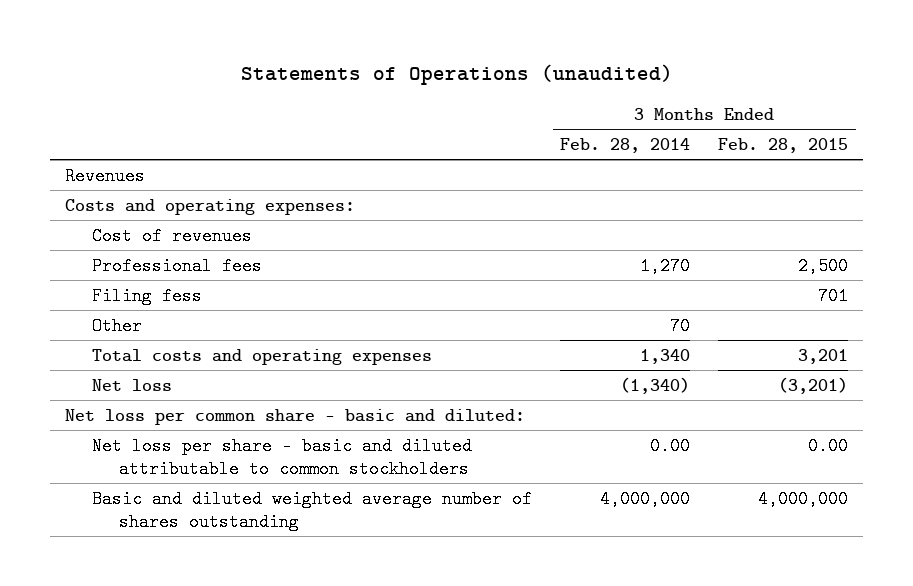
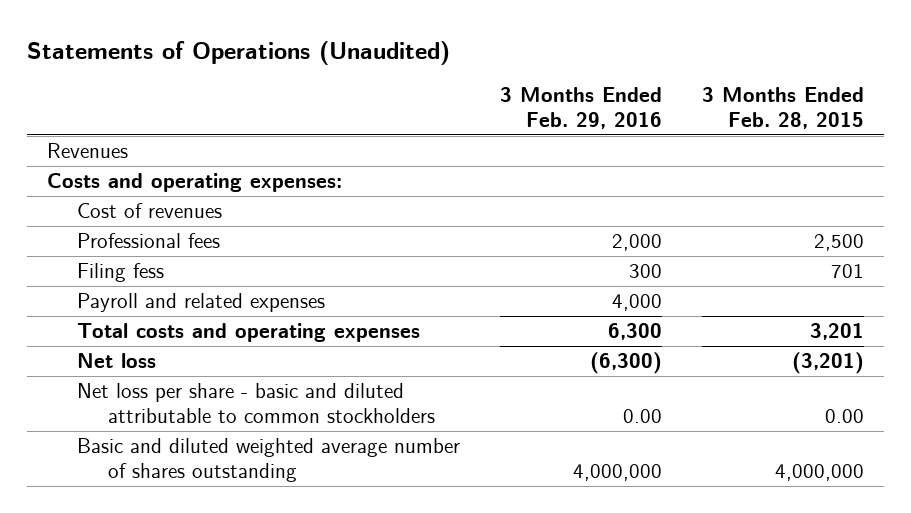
[240,64,673,86] Statements of Operations (unaudited) -> [27,41,451,66] Statements of Operations (Unaudited)
[560,138,691,154] Feb. 28, 2014 -> none
none -> [500,87,663,130] 3 Months Ended Feb. 29, 2016
[91,316,142,335] Other -> [77,293,326,313] Payroll and related expenses
[64,408,525,425] Net loss per common share - basic and diluted: -> none

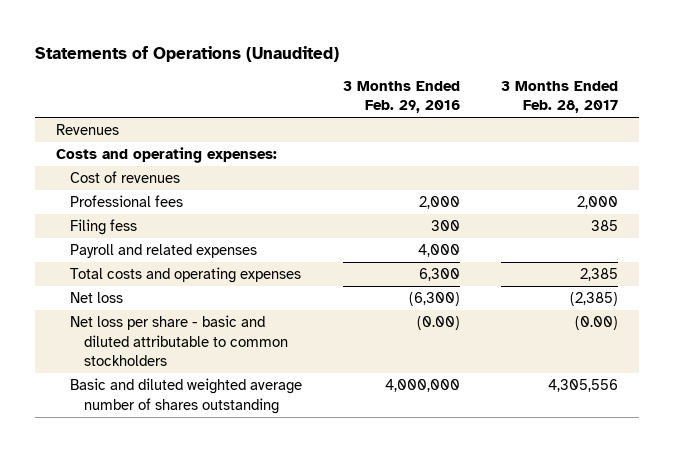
[701,87,864,130] 3 Months Ended Feb. 28, 2015 -> none
none -> [501,80,619,114] 3 Months Ended Feb. 28, 2017
[623,408,663,423] 0.00 -> [416,316,460,331] (0.00)

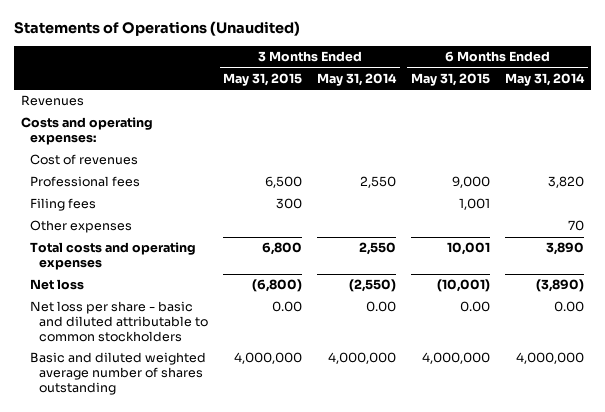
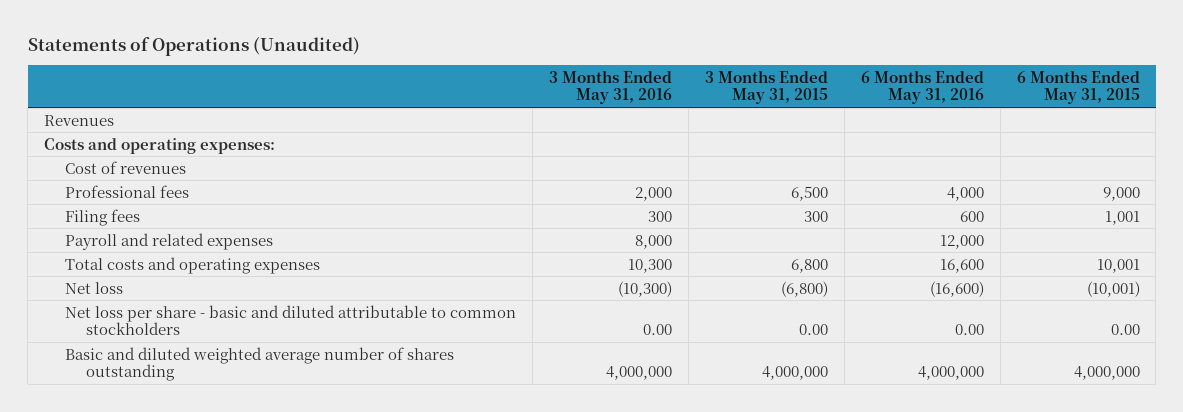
[317,73,398,87] May 31, 2014 -> none
[505,73,586,87] May 31, 2014 -> none
none -> [548,69,672,105] 3 Months Ended May 31, 2016
none -> [860,69,984,105] 6 Months Ended May 31, 2016
[30,220,133,234] Other expenses -> [65,232,274,250] Payroll and related expenses

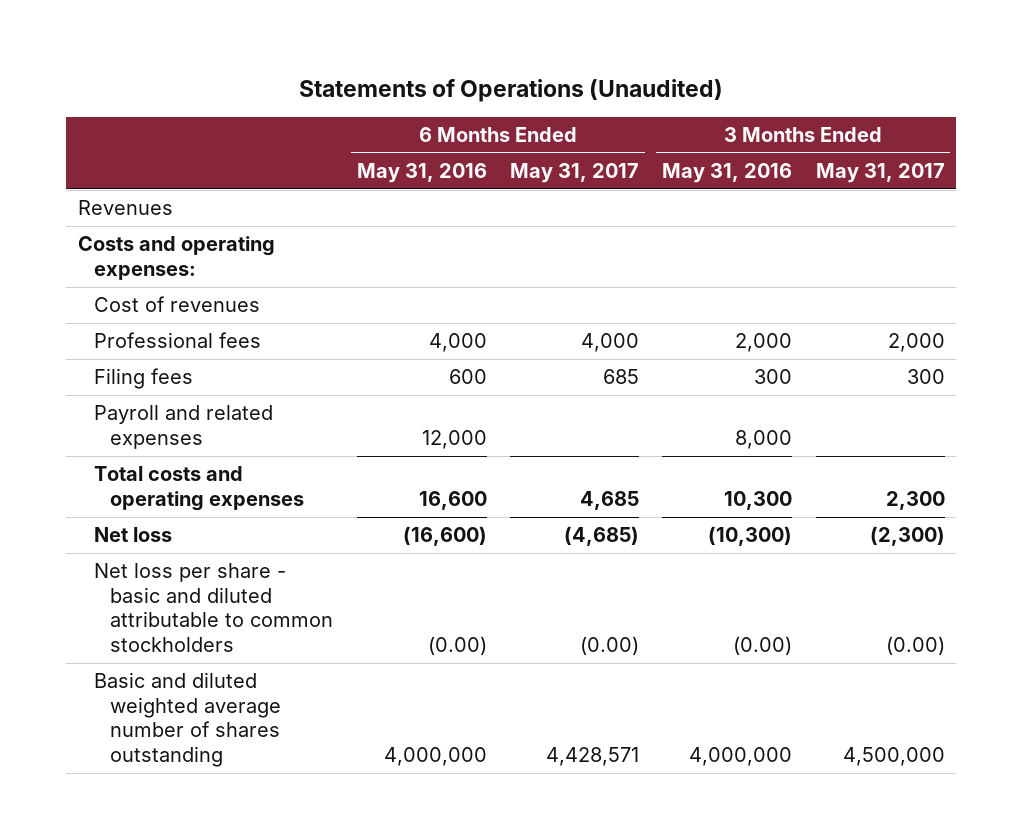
[704,69,828,105] 3 Months Ended May 31, 2015 -> none
[1016,69,1140,105] 6 Months Ended May 31, 2015 -> none
none -> [509,163,639,184] May 31, 2017
none -> [815,163,945,184] May 31, 2017
[642,324,672,336] 0.00 -> [733,636,793,656] (0.00)
[954,324,984,336] 0.00 -> [427,636,487,656] (0.00)

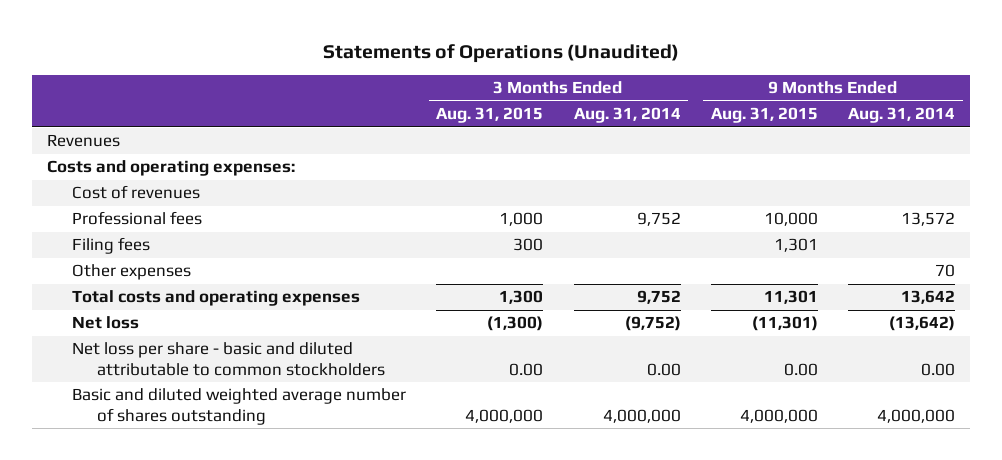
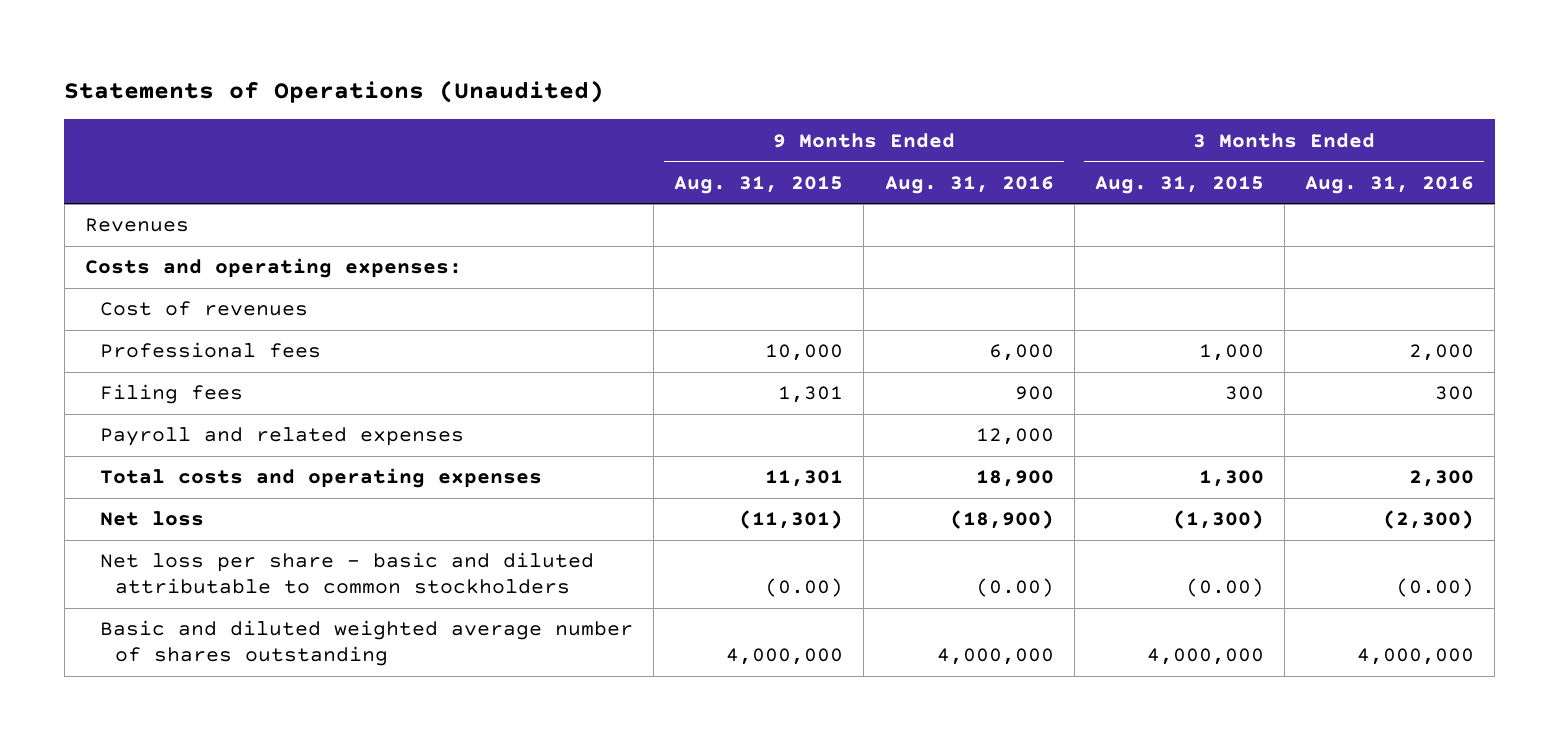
[573,107,681,124] Aug. 31, 2014 -> none
[848,107,956,124] Aug. 31, 2014 -> none
none -> [884,175,1054,194] Aug. 31, 2016
none -> [1305,175,1475,194] Aug. 31, 2016
[71,264,191,281] Other expenses -> [100,427,465,447] Payroll and related expenses
[509,363,544,377] 0.00 -> [1185,578,1264,598] (0.00)
[783,363,818,377] 0.00 -> [765,578,844,598] (0.00)

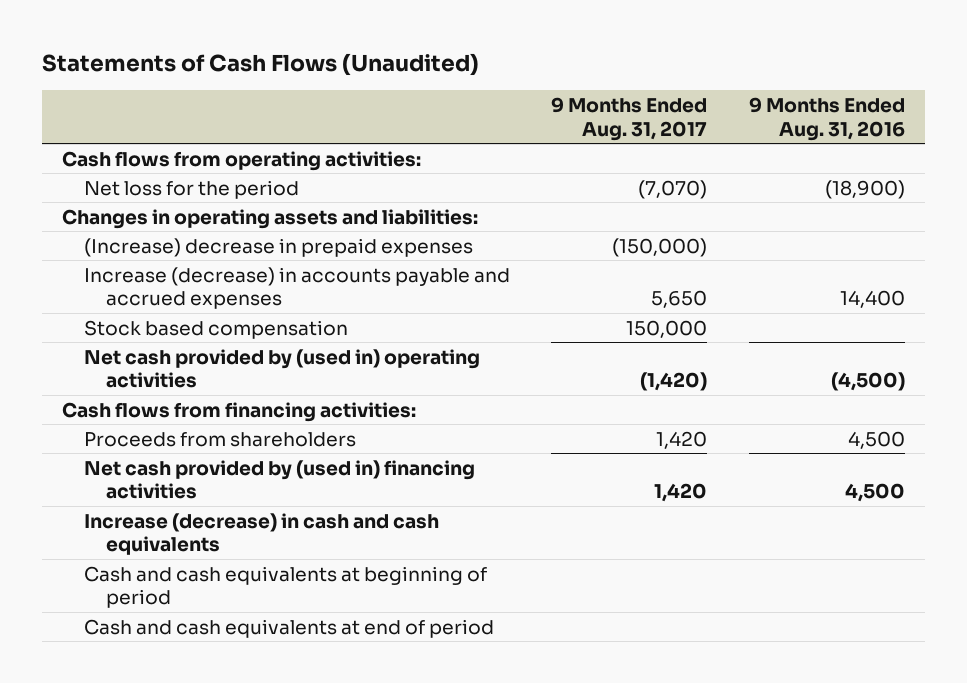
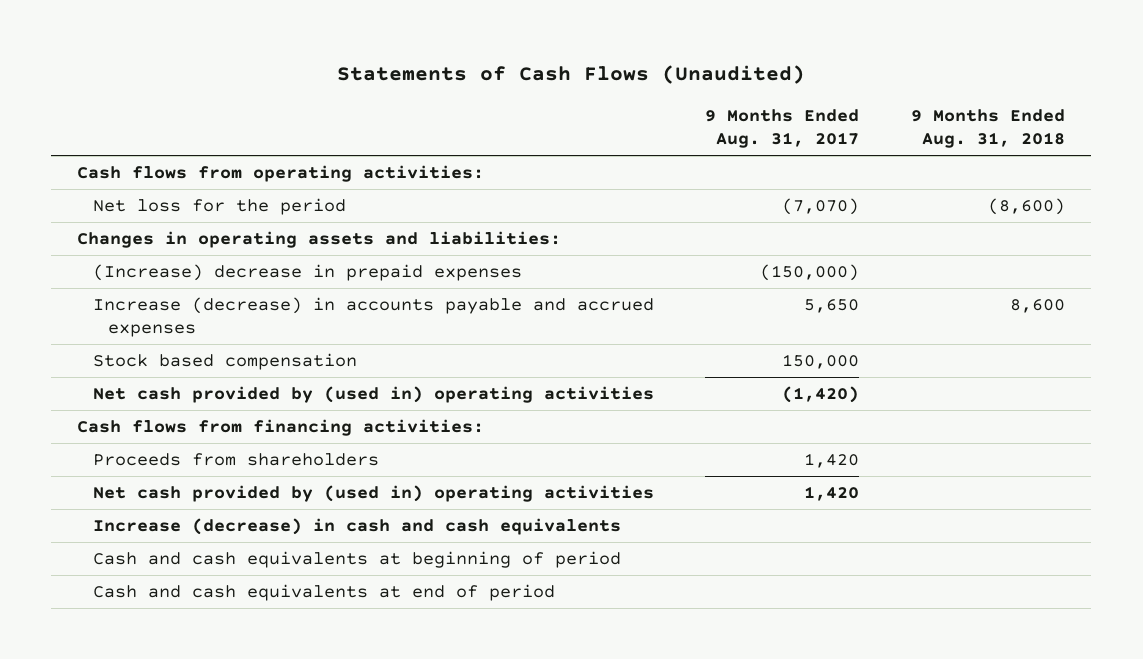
[748,96,905,141] 9 Months Ended Aug. 31, 2016 -> none
none -> [911,108,1066,149] 9 Months Ended Aug. 31, 2018
[84,459,476,500] Net cash provided by (used in) financing activities -> [92,484,654,502] Net cash provided by (used in) operating activities

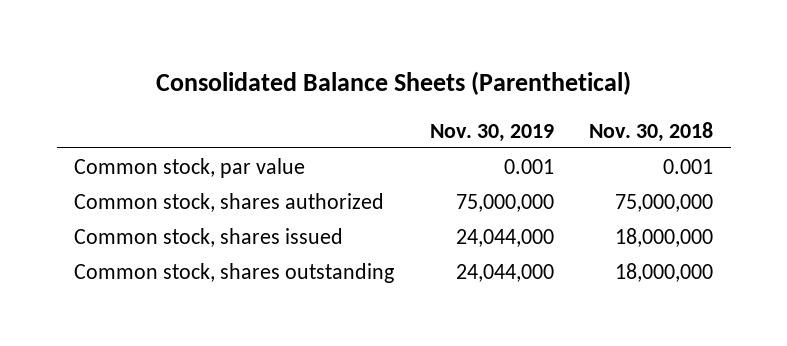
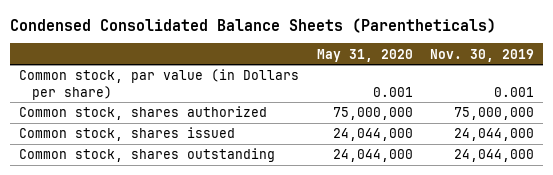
[155,70,631,95] Consolidated Balance Sheets (Parenthetical) -> [10,17,497,33] Condensed Consolidated Balance Sheets (Parentheticals)
[588,121,713,142] Nov. 30, 2018 -> none
none -> [316,48,413,62] May 31, 2020
[74,157,306,178] Common stock, par value -> [19,69,300,100] Common stock, par value (in Dollars per share)

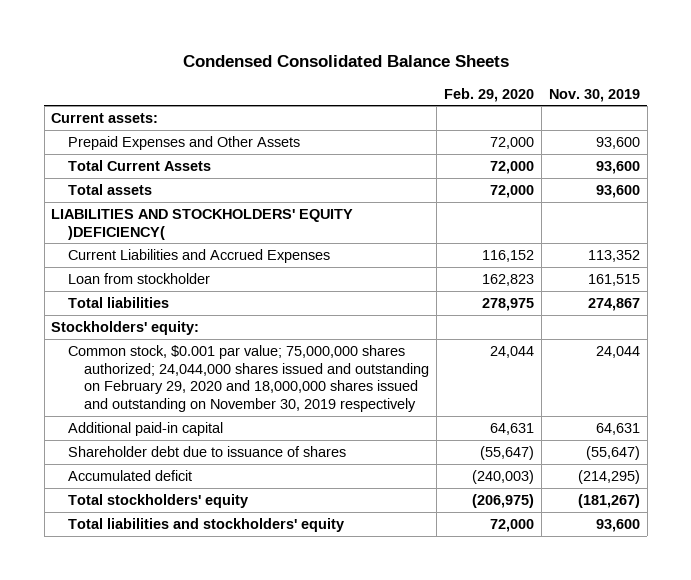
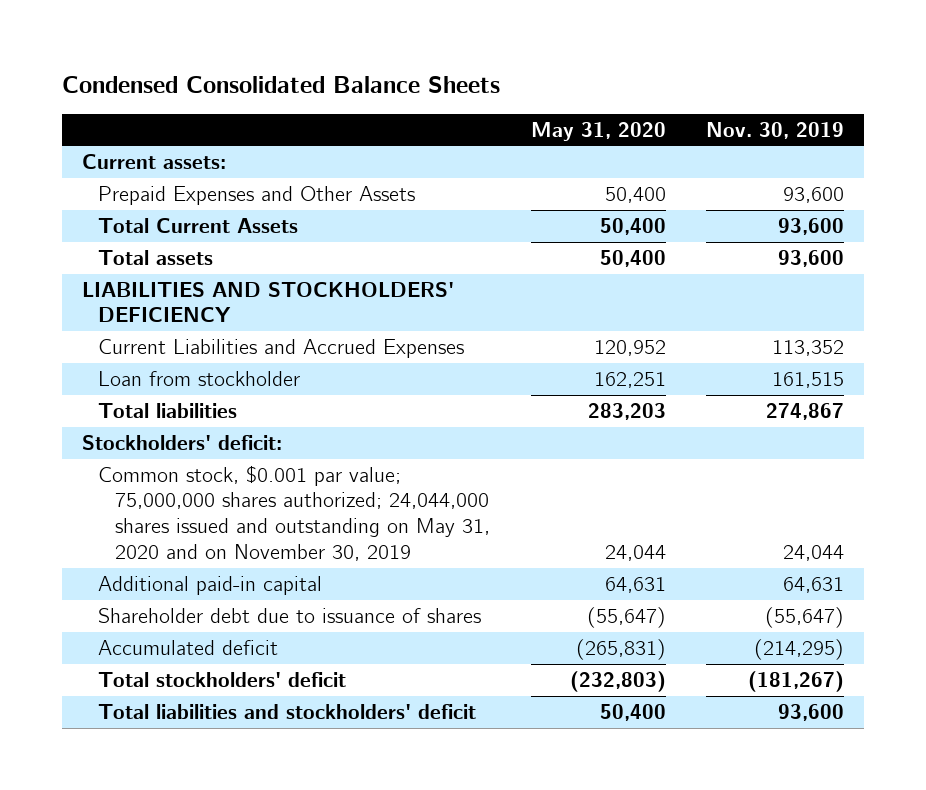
[444,87,535,102] Feb. 29, 2020 -> none
none -> [530,121,666,141] May 31, 2020
[51,208,354,240] LIABILITIES AND STOCKHOLDERS' EQUITY )DEFICIENCY( -> [81,281,454,323] LIABILITIES AND STOCKHOLDERS' DEFICIENCY
[51,320,200,335] Stockholders' equity: -> [81,434,282,450] Stockholders' deficit:
[67,344,430,413] Common stock, $0.001 par value; 75,000,000 shares authorized; 24,044,000 shares issued and outstanding on February 29, 2020 and 18,000,000 shares issued and outstanding on November 30, 2019 respectively -> [98,464,490,561] Common stock, $0.001 par value; 75,000,000 shares authorized; 24,044,000 shares issued and outstanding on May 31, 2020 and on November 30, 2019
[67,493,248,508] Total stockholders' equity -> [98,671,347,687] Total stockholders' deficit
[67,517,344,532] Total liabilities and stockholders' equity -> [98,703,477,719] Total liabilities and stockholders' deficit

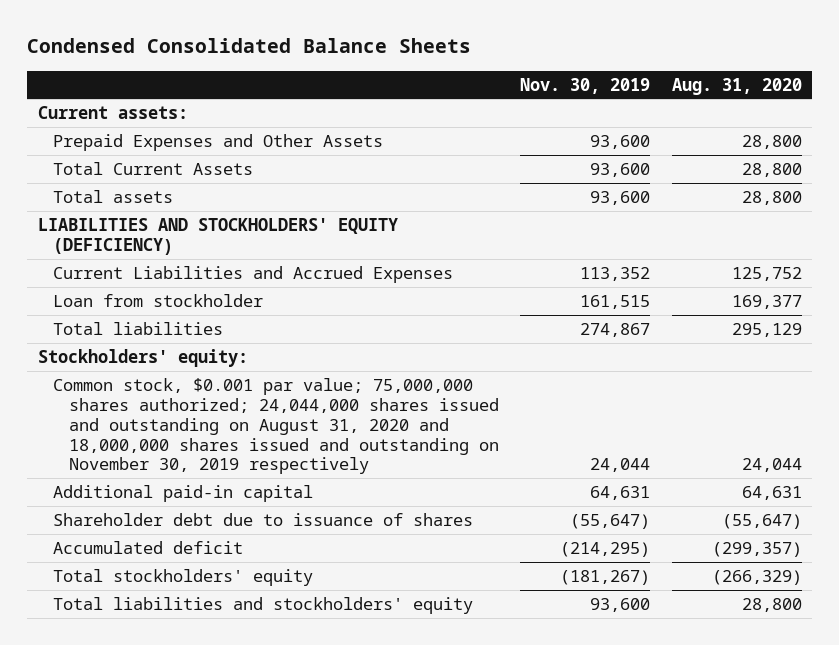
[530,121,666,141] May 31, 2020 -> none
none -> [671,77,802,95] Aug. 31, 2020
[81,281,454,323] LIABILITIES AND STOCKHOLDERS' DEFICIENCY -> [37,218,398,255] LIABILITIES AND STOCKHOLDERS' EQUITY (DEFICIENCY)
[81,434,282,450] Stockholders' deficit: -> [37,349,248,368] Stockholders' equity:
[98,464,490,561] Common stock, $0.001 par value; 75,000,000 shares authorized; 24,044,000 shares issued and outstanding on May 31, 2020 and on November 30, 2019 -> [53,378,499,475] Common stock, $0.001 par value; 75,000,000 shares authorized; 24,044,000 shares issued and outstanding on August 31, 2020 and 18,000,000 shares issued and outstanding on November 30, 2019 respectively
[98,671,347,687] Total stockholders' deficit -> [53,569,314,587] Total stockholders' equity
[98,703,477,719] Total liabilities and stockholders' deficit -> [53,597,474,615] Total liabilities and stockholders' equity

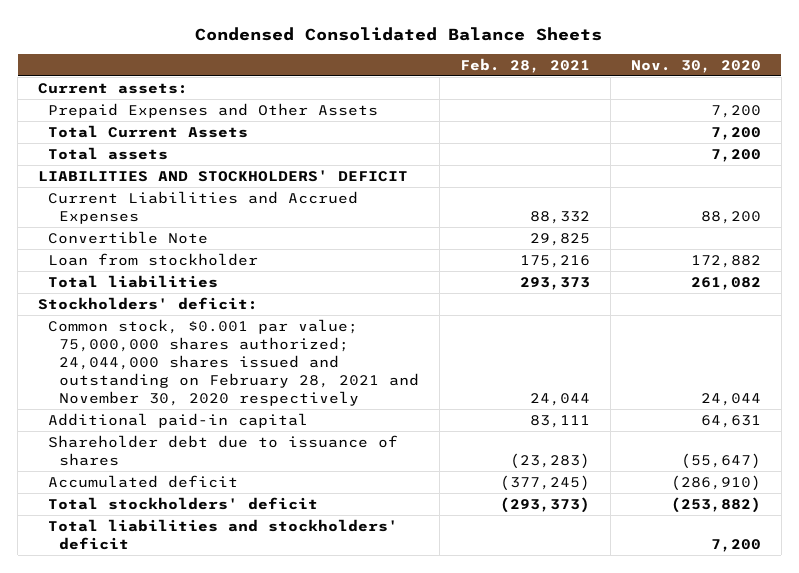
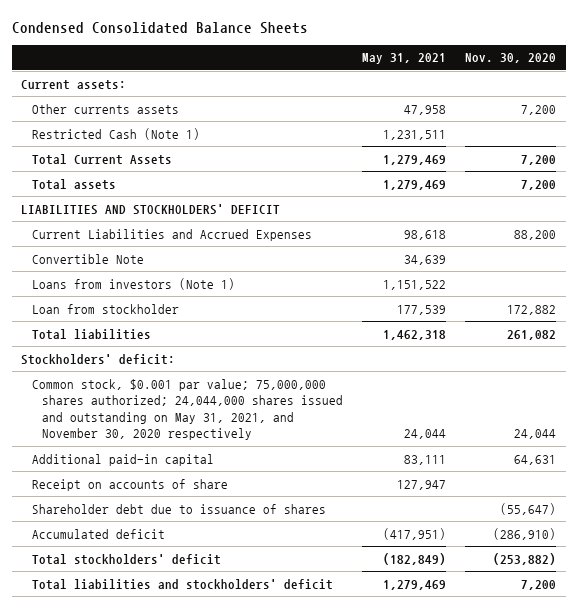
[459,57,590,73] Feb. 28, 2021 -> none
none -> [362,53,447,65] May 31, 2021
[48,102,379,118] Prepaid Expenses and Other Assets -> none
none -> [31,103,179,114] Other currents assets
none -> [31,127,200,140] Restricted Cash (Note 1)
none -> [31,277,235,290] Loans from investors (Note 1)
[48,318,419,407] Common stock, $0.001 par value; 75,000,000 shares authorized; 24,044,000 shares issued and outstanding on February 28, 2021 and November 30, 2020 respectively -> [31,378,343,441] Common stock, $0.001 par value; 75,000,000 shares authorized; 24,044,000 shares issued and outstanding on May 31, 2021, and November 30, 2020 respectively
none -> [31,478,228,491] Receipt on accounts of share

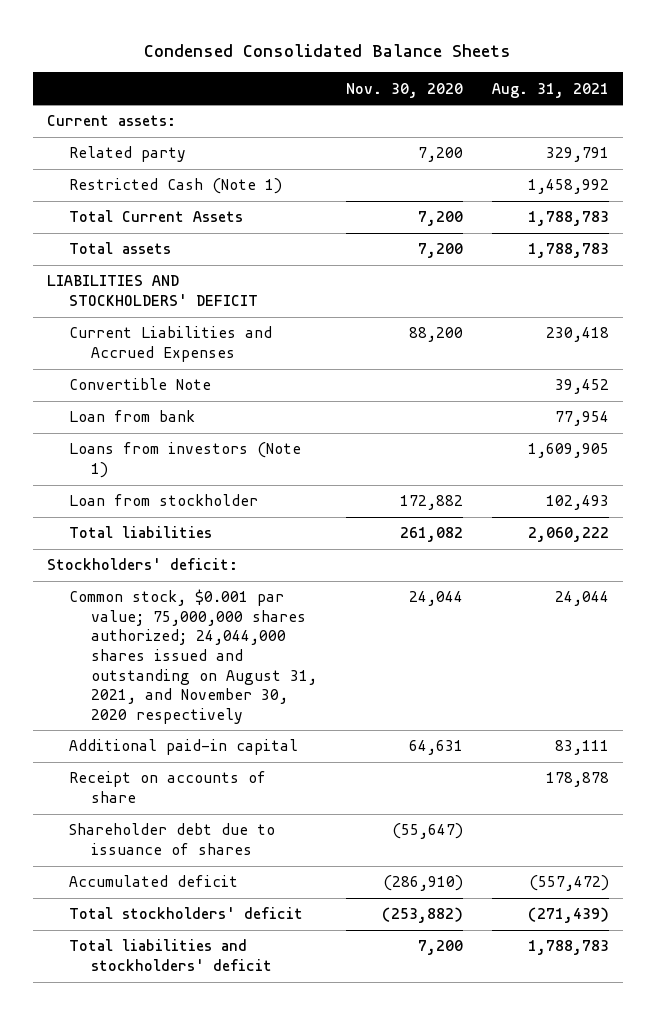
[362,53,447,65] May 31, 2021 -> none
none -> [491,82,609,98] Aug. 31, 2021
[31,103,179,114] Other currents assets -> none
none -> [69,146,187,163] Related party
none -> [69,410,196,423] Loan from bank
[31,378,343,441] Common stock, $0.001 par value; 75,000,000 shares authorized; 24,044,000 shares issued and outstanding on May 31, 2021, and November 30, 2020 respectively -> [69,589,318,724] Common stock, $0.001 par value; 75,000,000 shares authorized; 24,044,000 shares issued and outstanding on August 31, 2021, and November 30, 2020 respectively

